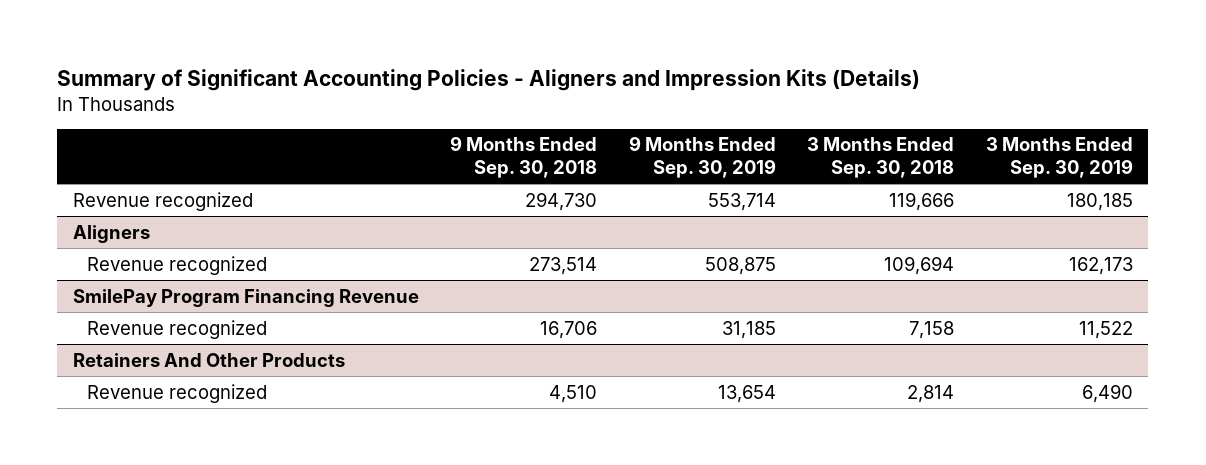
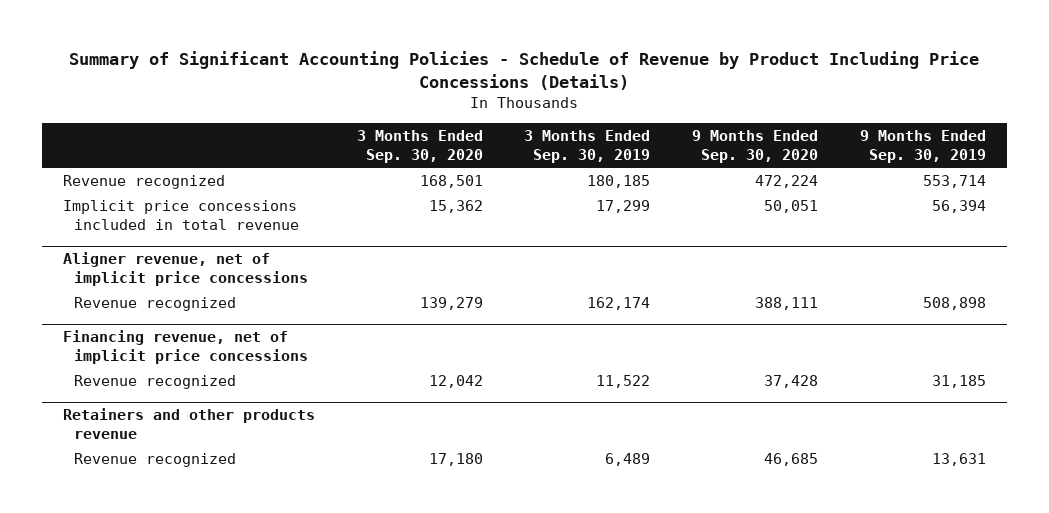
[57,68,921,91] Summary of Significant Accounting Policies - Aligners and Impression Kits (Details) -> [69,51,980,91] Summary of Significant Accounting Policies - Schedule of Revenue by Product Including Price Concessions (Details)
[450,136,598,178] 9 Months Ended Sep. 30, 2018 -> none
[807,137,955,178] 3 Months Ended Sep. 30, 2018 -> none
none -> [356,130,483,163] 3 Months Ended Sep. 30, 2020
none -> [692,130,819,163] 9 Months Ended Sep. 30, 2020
none -> [62,200,299,230] Implicit price concessions included in total revenue
[73,224,151,243] Aligners -> [62,252,308,287] Aligner revenue, net of implicit price concessions
[704,256,776,275] 508,875 -> [923,297,987,311] 508,898
[1068,256,1133,275] 162,173 -> [587,297,651,311] 162,174
[73,288,420,307] SmilePay Program Financing Revenue -> [62,330,308,365] Financing revenue, net of implicit price concessions
[73,352,346,367] Retainers And Other Products -> [62,408,315,440] Retainers and other products revenue
[717,384,776,403] 13,654 -> [932,453,987,467] 13,631
[1081,383,1133,403] 6,490 -> [605,453,651,467] 6,489

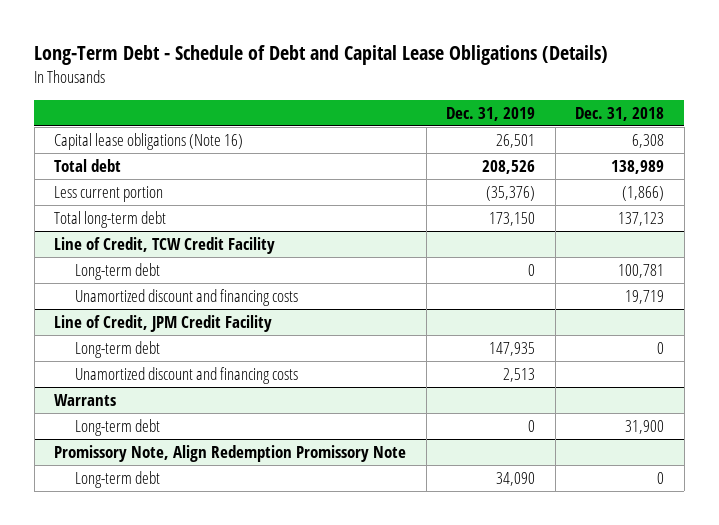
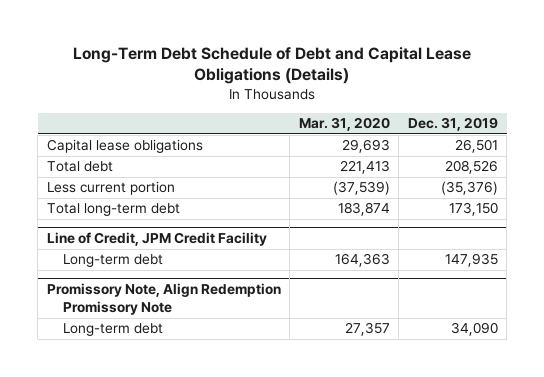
[34,45,609,66] Long-Term Debt - Schedule of Debt and Capital Lease Obligations (Details) -> [73,46,472,85] Long-Term Debt Schedule of Debt and Capital Lease Obligations (Details)
[575,106,665,121] Dec. 31, 2018 -> none
none -> [298,117,390,132] Mar. 31, 2020
[54,133,244,151] Capital lease obligations (Note 16) -> [46,139,203,154] Capital lease obligations
[54,237,276,255] Line of Credit, TCW Credit Facility -> none
[74,263,160,281] Long-term debt -> none
[74,289,298,307] Unamortized discount and financing costs -> none
[74,367,298,385] Unamortized discount and financing costs -> none
[54,394,117,407] Warrants -> none
[74,419,160,437] Long-term debt -> none

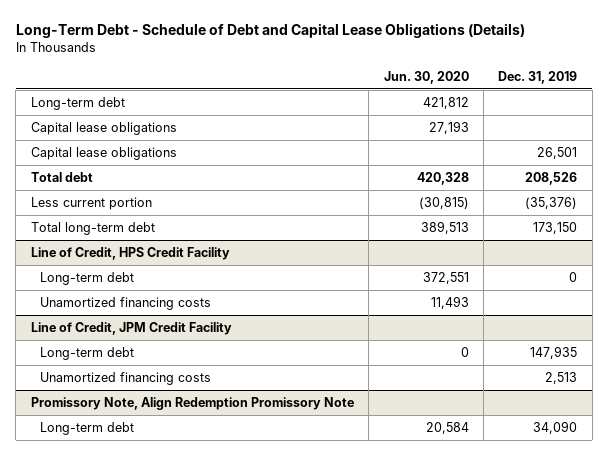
[73,46,472,85] Long-Term Debt Schedule of Debt and Capital Lease Obligations (Details) -> [15,23,525,39] Long-Term Debt - Schedule of Debt and Capital Lease Obligations (Details)
[298,117,390,132] Mar. 31, 2020 -> none
none -> [383,70,469,84] Jun. 30, 2020
none -> [30,96,125,110] Long-term debt
none -> [30,121,177,135] Capital lease obligations
none -> [30,246,230,260] Line of Credit, HPS Credit Facility
none -> [40,271,135,285] Long-term debt
none -> [40,296,212,310] Unamortized financing costs
none -> [40,371,212,385] Unamortized financing costs

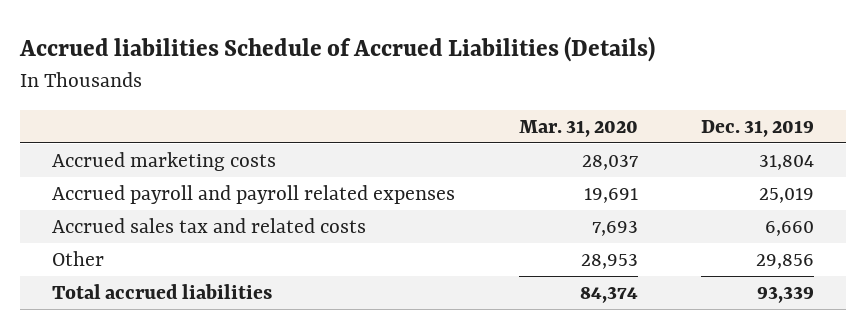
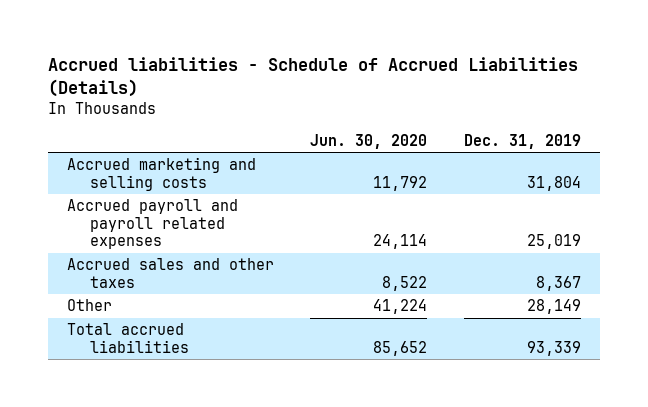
[19,35,656,62] Accrued liabilities Schedule of Accrued Liabilities (Details) -> [48,57,579,97] Accrued liabilities - Schedule of Accrued Liabilities (Details)
[518,119,638,137] Mar. 31, 2020 -> none
none -> [310,133,428,149] Jun. 30, 2020
[52,152,277,172] Accrued marketing costs -> [66,157,256,191] Accrued marketing and selling costs
[52,218,367,234] Accrued sales tax and related costs -> [66,258,274,288] Accrued sales and other taxes
[765,221,815,237] 6,660 -> [536,275,582,291] 8,367
[756,254,815,270] 29,856 -> [527,299,582,315] 28,149

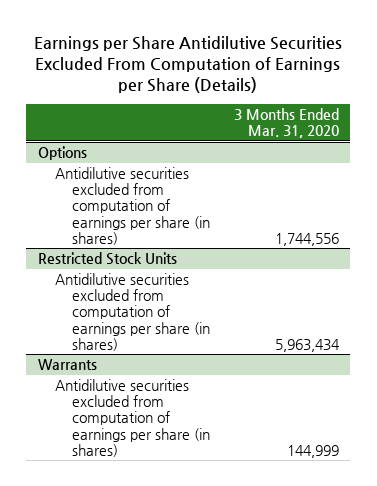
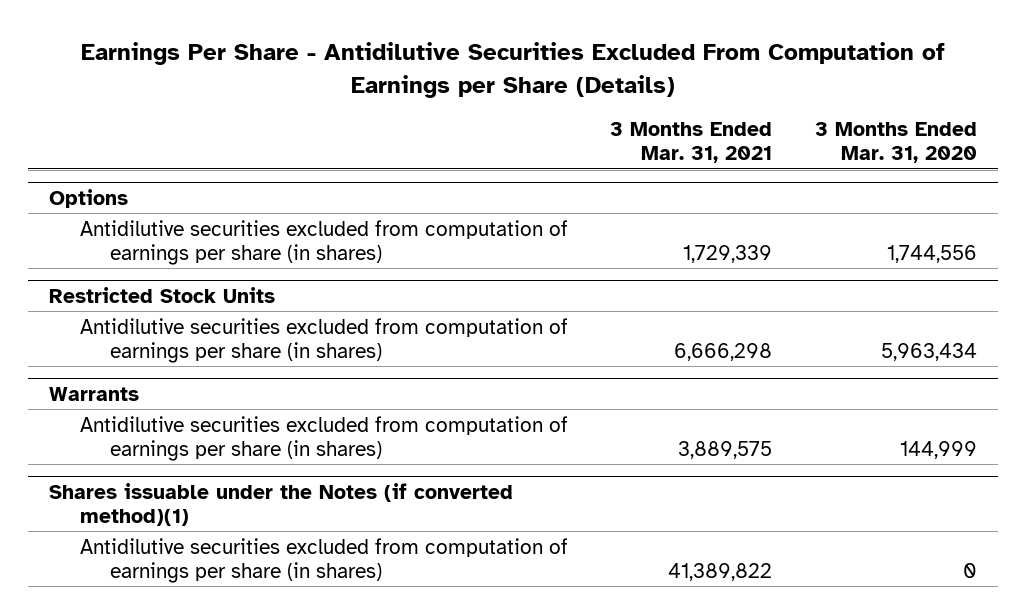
[34,35,343,94] Earnings per Share Antidilutive Securities Excluded From Computation of Earnings per Share (Details) -> [81,42,946,98] Earnings Per Share - Antidilutive Securities Excluded From Computation of Earnings per Share (Details)
none -> [610,122,773,164] 3 Months Ended Mar. 31, 2021
none -> [49,482,514,526] Shares issuable under the Notes (if converted method)(1)
none -> [79,537,568,583] Antidilutive securities excluded from computation of earnings per share (in shares)

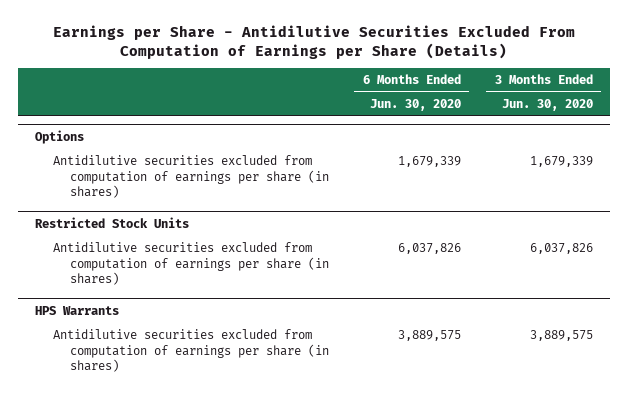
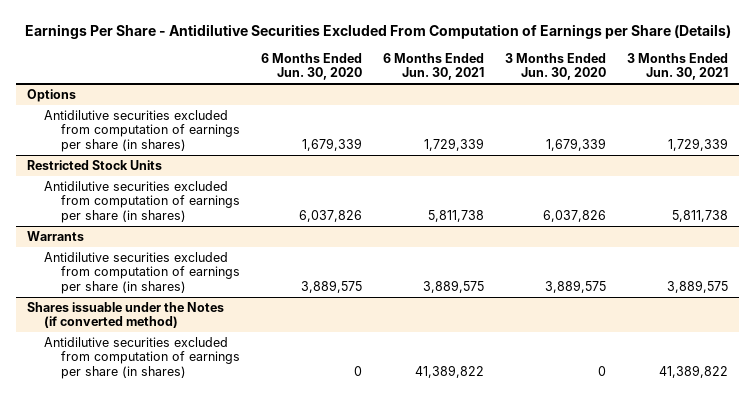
[52,25,575,59] Earnings per Share - Antidilutive Securities Excluded From Computation of Earnings per Share (Details) -> [24,23,731,39] Earnings Per Share - Antidilutive Securities Excluded From Computation of Earnings per Share (Details)
none -> [383,52,485,81] 6 Months Ended Jun. 30, 2021
none -> [627,52,729,81] 3 Months Ended Jun. 30, 2021
[35,305,120,315] HPS Warrants -> [26,231,84,242] Warrants
none -> [26,302,224,329] Shares issuable under the Notes (if converted method)
none -> [44,337,241,379] Antidilutive securities excluded from computation of earnings per share (in shares)

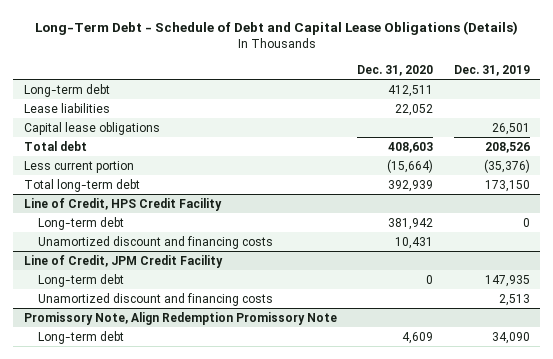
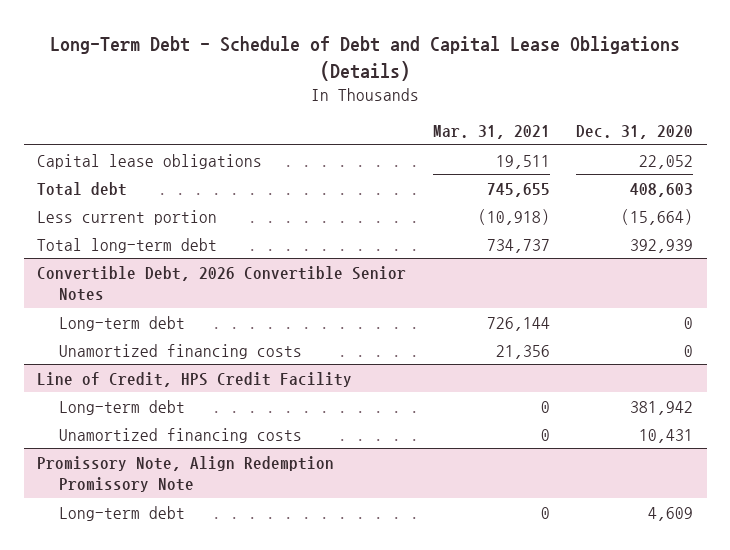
[453,64,530,76] Dec. 31, 2019 -> none
none -> [432,125,550,140] Mar. 31, 2021
[23,83,110,97] Long-term debt -> none
[23,121,160,135] Capital lease obligations -> none
[23,102,110,113] Lease liabilities -> [36,153,262,169] Capital lease obligations
none -> [36,265,406,302] Convertible Debt, 2026 Convertible Senior Notes
none -> [59,315,186,331] Long-term debt
none -> [59,343,303,359] Unamortized financing costs
[23,254,223,268] Line of Credit, JPM Credit Facility -> none
[37,273,124,287] Long-term debt -> none
[37,292,273,306] Unamortized discount and financing costs -> none
[37,235,273,249] Unamortized discount and financing costs -> [59,427,303,443] Unamortized financing costs

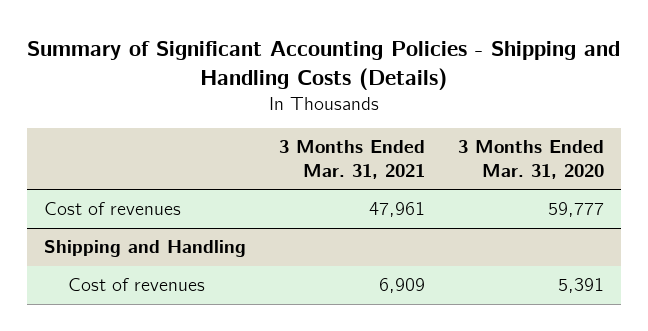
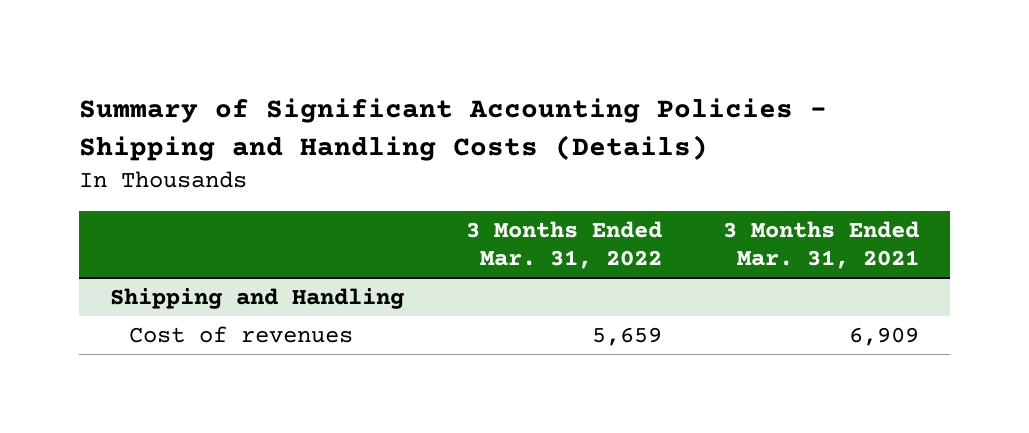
[458,140,605,180] 3 Months Ended Mar. 31, 2020 -> none
none -> [465,221,662,270] 3 Months Ended Mar. 31, 2022
[43,202,181,216] Cost of revenues -> none

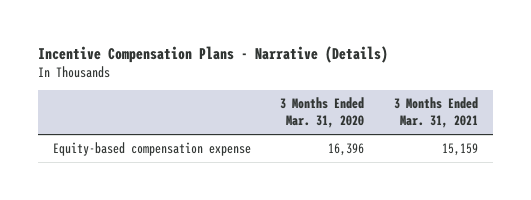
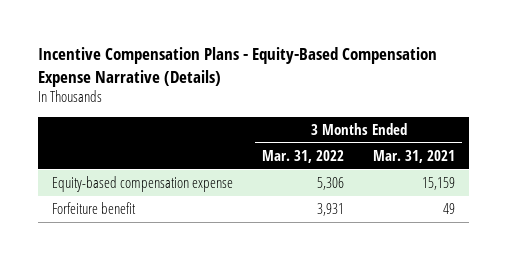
[37,45,388,63] Incentive Compensation Plans - Narrative (Details) -> [37,47,437,87] Incentive Compensation Plans - Equity-Based Compensation Expense Narrative (Details)
[280,97,365,129] 3 Months Ended Mar. 31, 2020 -> none
none -> [262,149,345,163] Mar. 31, 2022
none -> [52,202,137,215] Forfeiture benefit

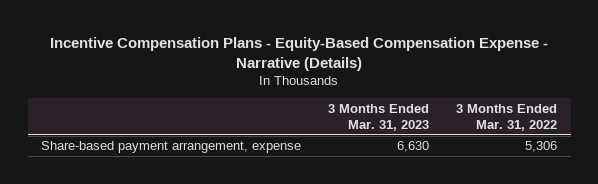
[37,47,437,87] Incentive Compensation Plans - Equity-Based Compensation Expense Narrative (Details) -> [50,36,549,71] Incentive Compensation Plans - Equity-Based Compensation Expense - Narrative (Details)
[373,149,456,163] Mar. 31, 2021 -> none
none -> [328,103,430,132] 3 Months Ended Mar. 31, 2023
[52,202,137,215] Forfeiture benefit -> none
[52,176,234,193] Equity-based compensation expense -> [41,141,302,154] Share-based payment arrangement, expense

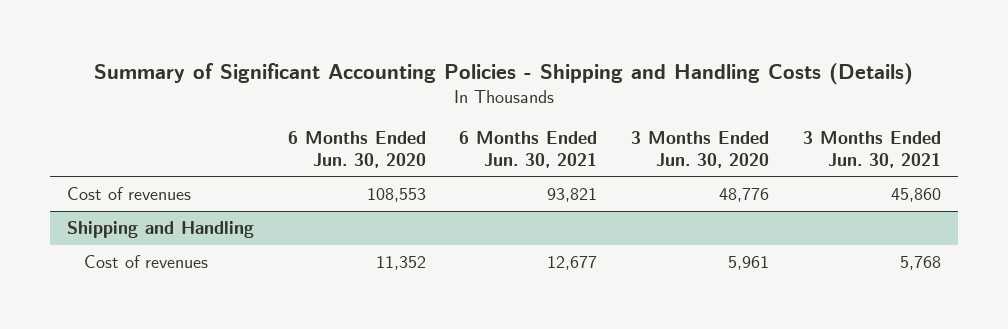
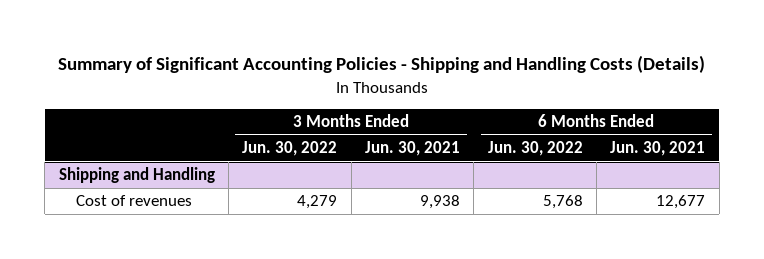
[287,131,426,168] 6 Months Ended Jun. 30, 2020 -> none
[631,131,770,168] 3 Months Ended Jun. 30, 2020 -> none
none -> [242,141,338,157] Jun. 30, 2022
none -> [487,141,583,157] Jun. 30, 2022
[67,187,192,201] Cost of revenues -> none
[899,256,941,271] 5,768 -> [419,195,460,210] 9,938

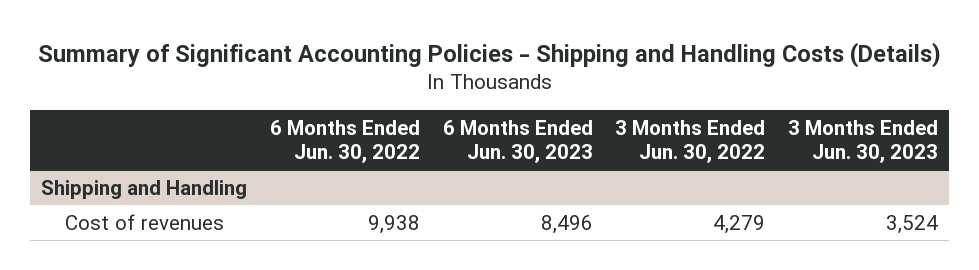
[364,141,460,157] Jun. 30, 2021 -> none
[610,141,706,157] Jun. 30, 2021 -> none
none -> [442,119,593,163] 6 Months Ended Jun. 30, 2023
none -> [787,119,938,163] 3 Months Ended Jun. 30, 2023
[542,195,583,210] 5,768 -> [367,214,420,234] 9,938

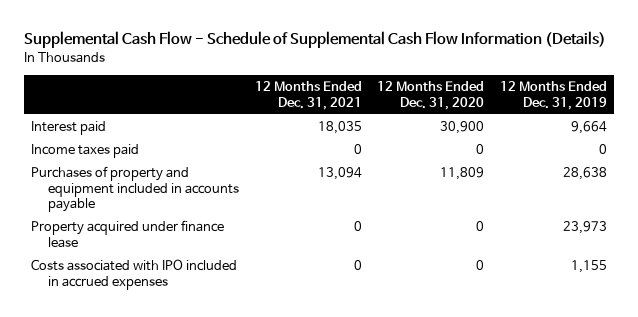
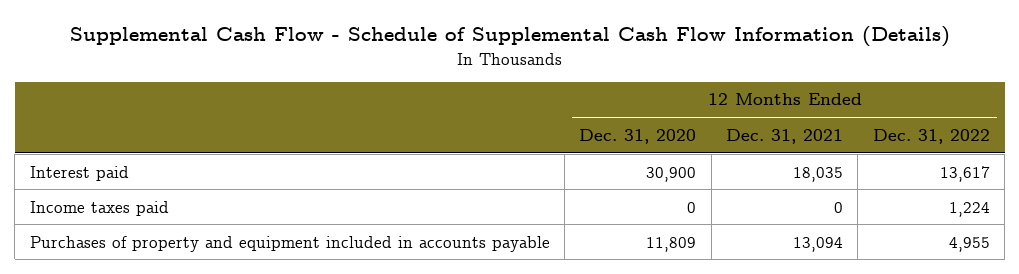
[499,81,607,110] 12 Months Ended Dec. 31, 2019 -> none
none -> [872,128,990,144] Dec. 31, 2022
[31,220,225,248] Property acquired under finance lease -> none
[31,259,238,290] Costs associated with IPO included in accrued expenses -> none

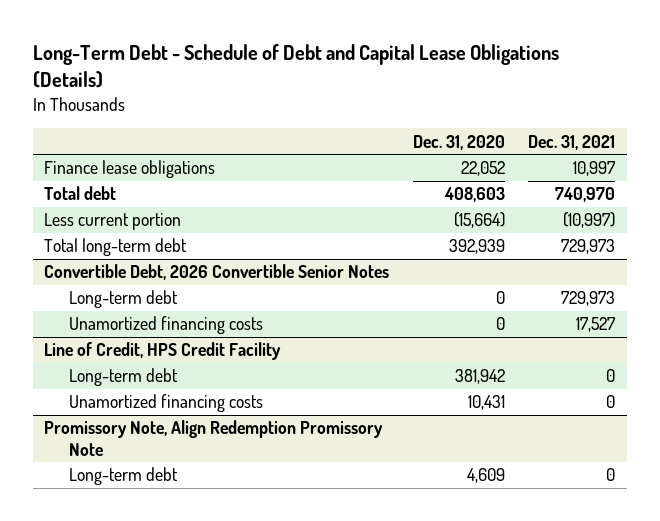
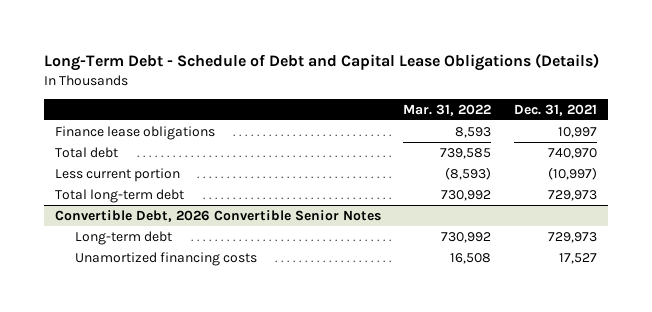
[412,134,505,150] Dec. 31, 2020 -> none
none -> [403,103,492,116] Mar. 31, 2022
[44,342,282,361] Line of Credit, HPS Credit Facility -> none
[69,368,179,387] Long-term debt -> none
[69,394,264,413] Unamortized financing costs -> none
[44,420,384,456] Promissory Note, Align Redemption Promissory Note -> none
[69,467,179,486] Long-term debt -> none

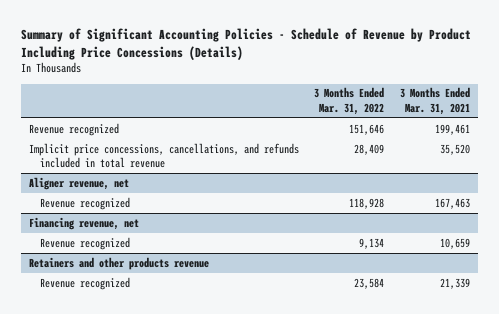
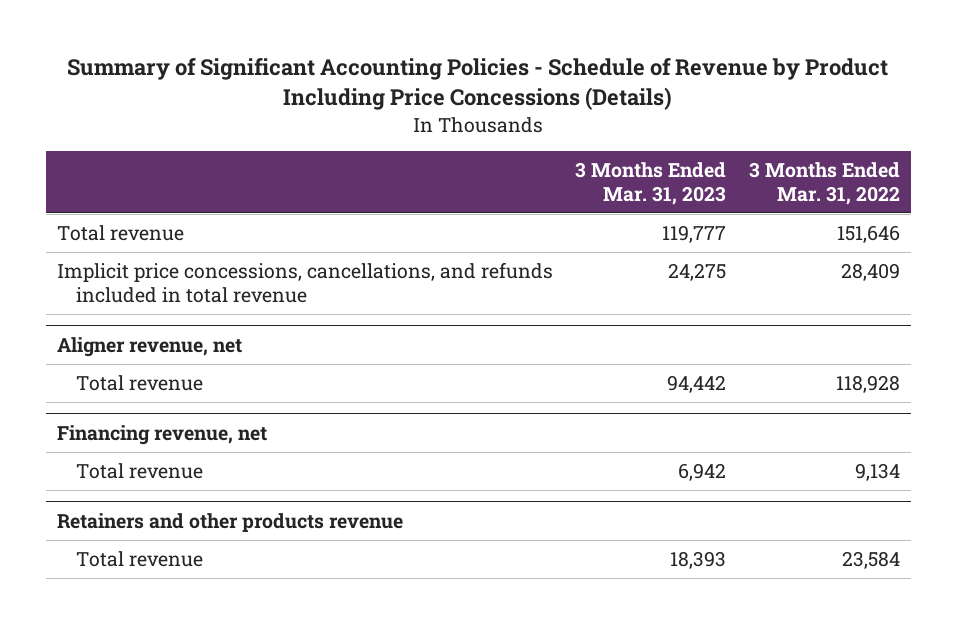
[399,87,470,115] 3 Months Ended Mar. 31, 2021 -> none
none -> [575,161,727,205] 3 Months Ended Mar. 31, 2023
[28,122,119,136] Revenue recognized -> [56,224,184,241] Total revenue
[39,196,130,210] Revenue recognized -> [76,374,204,391] Total revenue
[39,236,130,250] Revenue recognized -> [76,462,204,479] Total revenue
[39,276,130,290] Revenue recognized -> [76,550,204,567] Total revenue

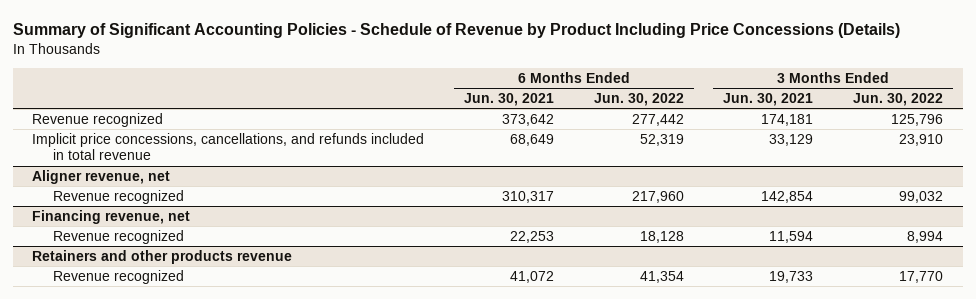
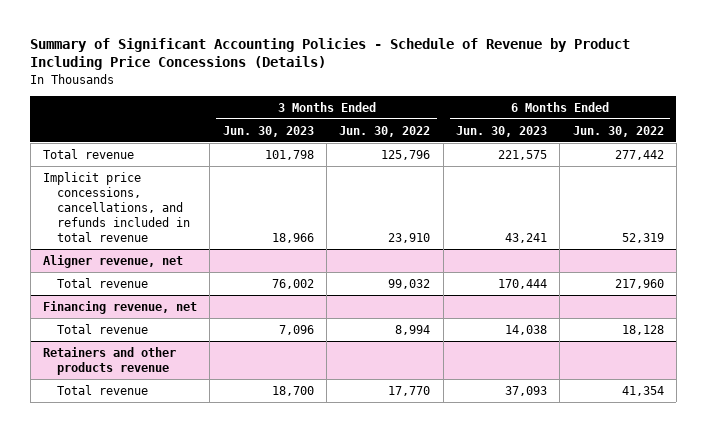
[464,93,555,107] Jun. 30, 2021 -> none
[723,93,814,107] Jun. 30, 2021 -> none
none -> [222,125,314,137] Jun. 30, 2023
none -> [455,125,547,137] Jun. 30, 2023
[32,113,164,128] Revenue recognized -> [43,148,135,159] Total revenue
[53,190,185,205] Revenue recognized -> [57,277,149,288] Total revenue
[53,230,185,245] Revenue recognized -> [57,323,149,334] Total revenue
[53,270,185,285] Revenue recognized -> [57,384,149,395] Total revenue

